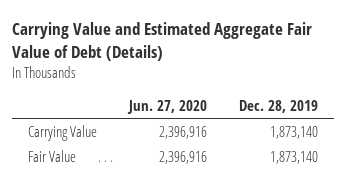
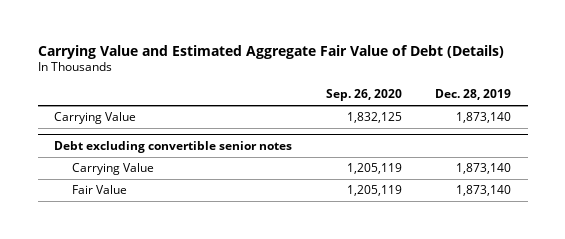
[127,99,208,114] Jun. 27, 2020 -> none
none -> [325,89,402,102] Sep. 26, 2020
none -> [54,141,293,154] Debt excluding convertible senior notes
none -> [72,163,155,176] Carrying Value

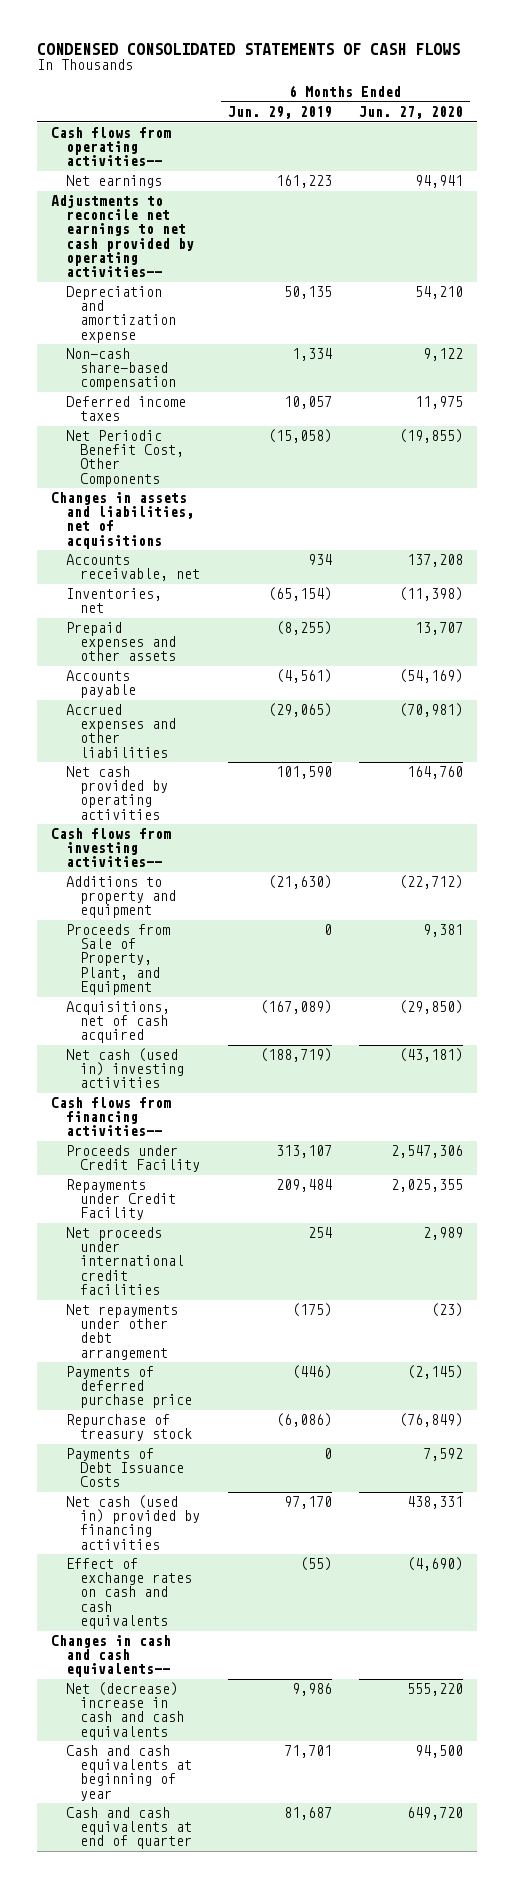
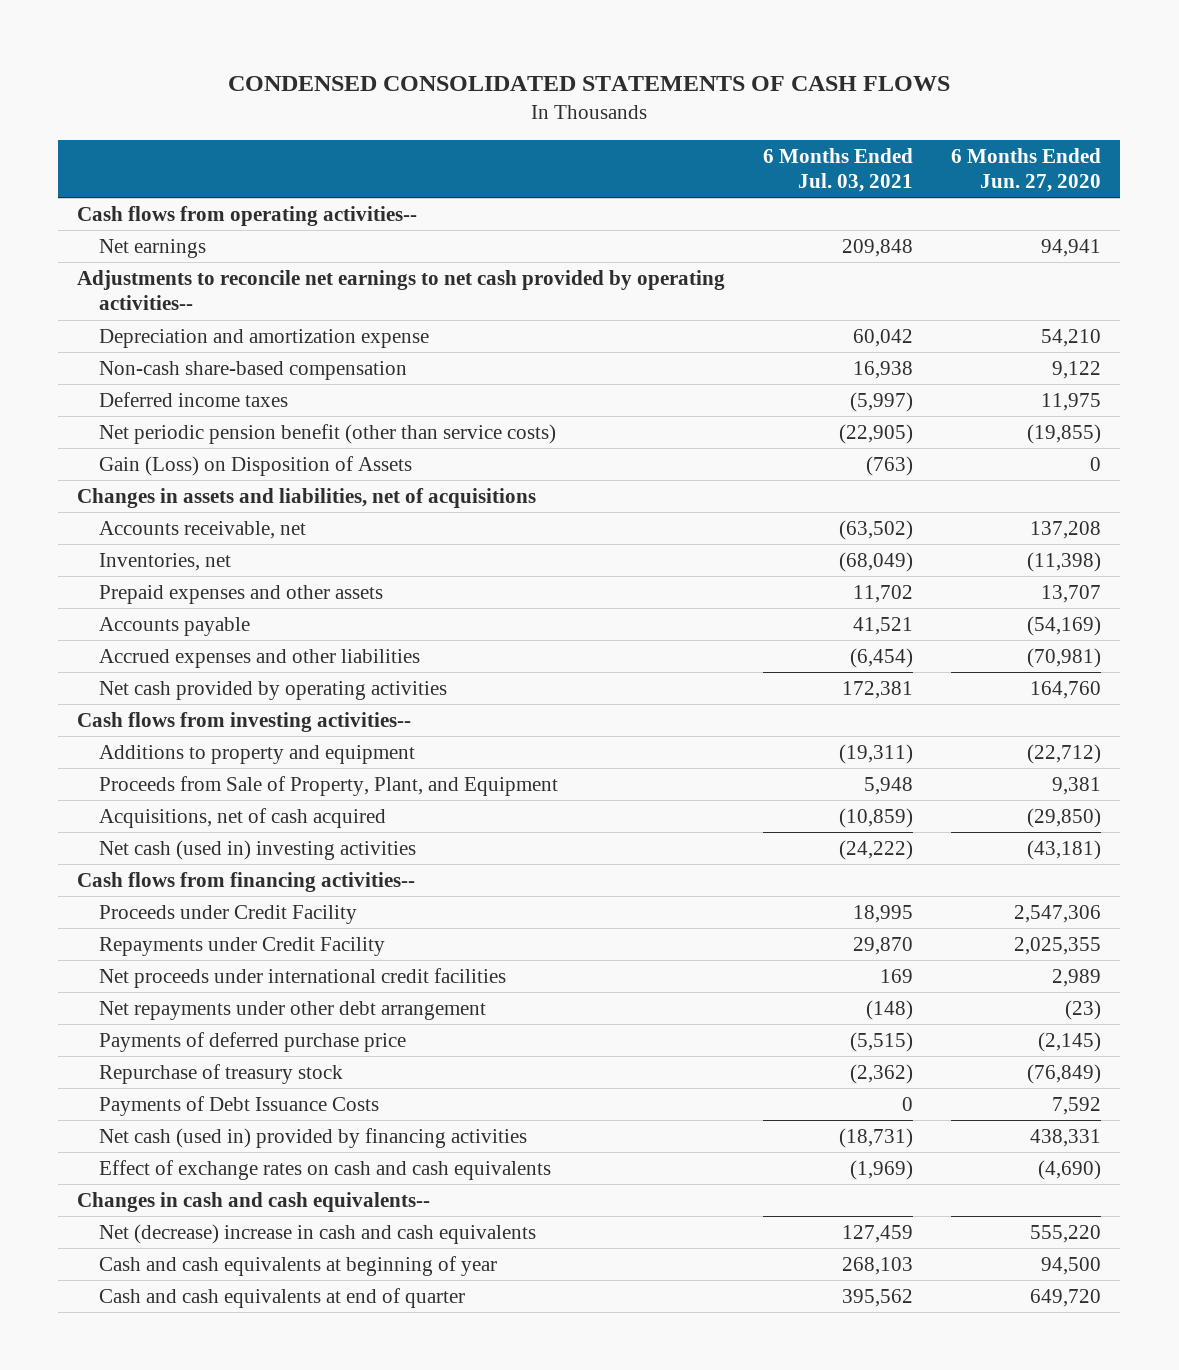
[227,105,332,119] Jun. 29, 2019 -> none
none -> [763,147,914,193] 6 Months Ended Jul. 03, 2021
[65,430,185,487] Net Periodic Benefit Cost, Other Components -> [98,423,556,444] Net periodic pension benefit (other than service costs)
none -> [98,455,412,476] Gain (Loss) on Disposition of Assets

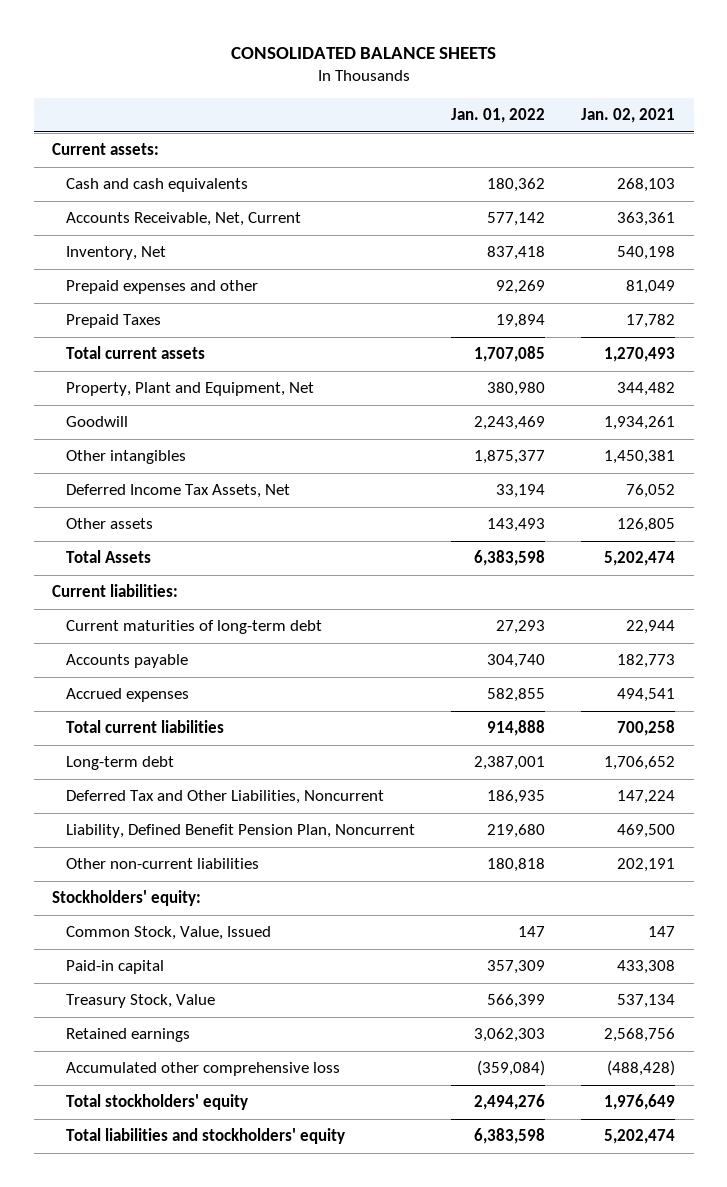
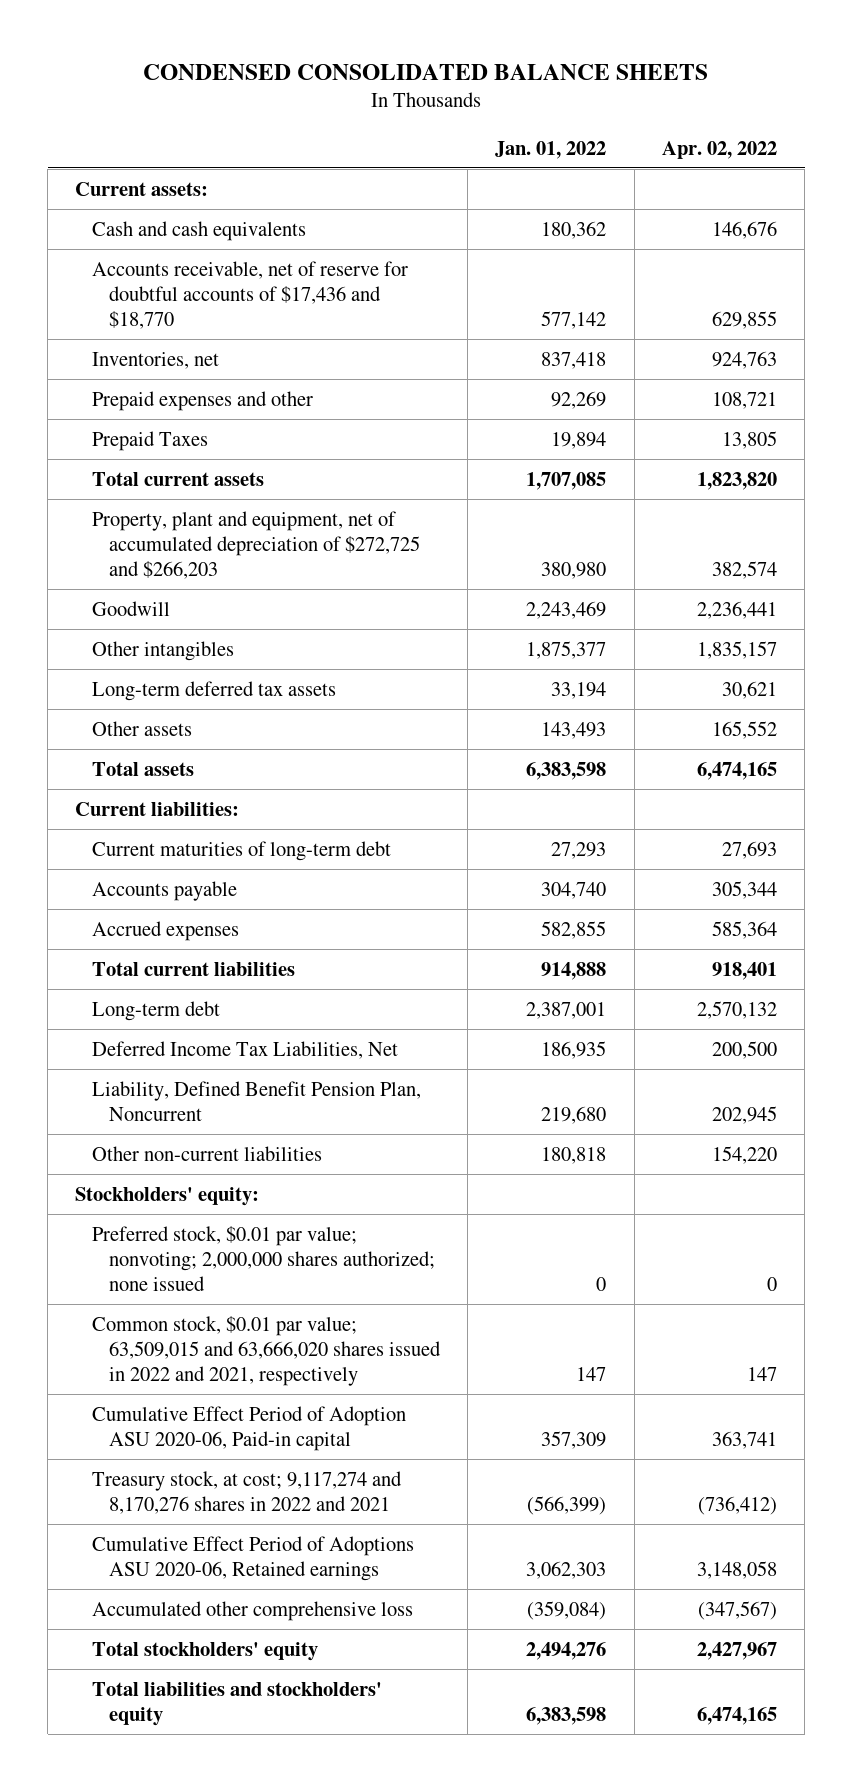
[230,47,496,60] CONSOLIDATED BALANCE SHEETS -> [143,63,709,80] CONDENSED CONSOLIDATED BALANCE SHEETS
[581,107,676,123] Jan. 02, 2021 -> none
none -> [661,140,777,159] Apr. 02, 2022
[65,212,301,227] Accounts Receivable, Net, Current -> [92,260,409,330] Accounts receivable, net of reserve for doubtful accounts of $17,436 and $18,770
[65,246,166,261] Inventory, Net -> [92,351,220,369] Inventories, net
[65,382,314,397] Property, Plant and Equipment, Net -> [92,510,420,580] Property, plant and equipment, net of accumulated depreciation of $272,725 and $266,203
[65,484,290,499] Deferred Income Tax Assets, Net -> [92,680,337,701] Long-term deferred tax assets
[65,550,151,564] Total Assets -> [92,761,195,776] Total assets
[65,790,384,805] Deferred Tax and Other Liabilities, Noncurrent -> [92,1040,399,1059] Deferred Income Tax Liabilities, Net
[65,994,215,1009] Treasury Stock, Value -> none
none -> [92,1225,435,1292] Preferred stock, $0.01 par value; nonvoting; 2,000,000 shares authorized; none issued
[65,926,271,941] Common Stock, Value, Issued -> [92,1315,441,1387] Common stock, $0.01 par value; 63,509,015 and 63,666,020 shares issued in 2022 and 2021, respectively
[65,960,164,975] Paid-in capital -> [92,1405,407,1451] Cumulative Effect Period of Adoption ASU 2020-06, Paid-in capital
none -> [92,1470,403,1514] Treasury stock, at cost; 9,117,274 and 8,170,276 shares in 2022 and 2021
[65,1028,190,1043] Retained earnings -> [92,1535,415,1581] Cumulative Effect Period of Adoptions ASU 2020-06, Retained earnings

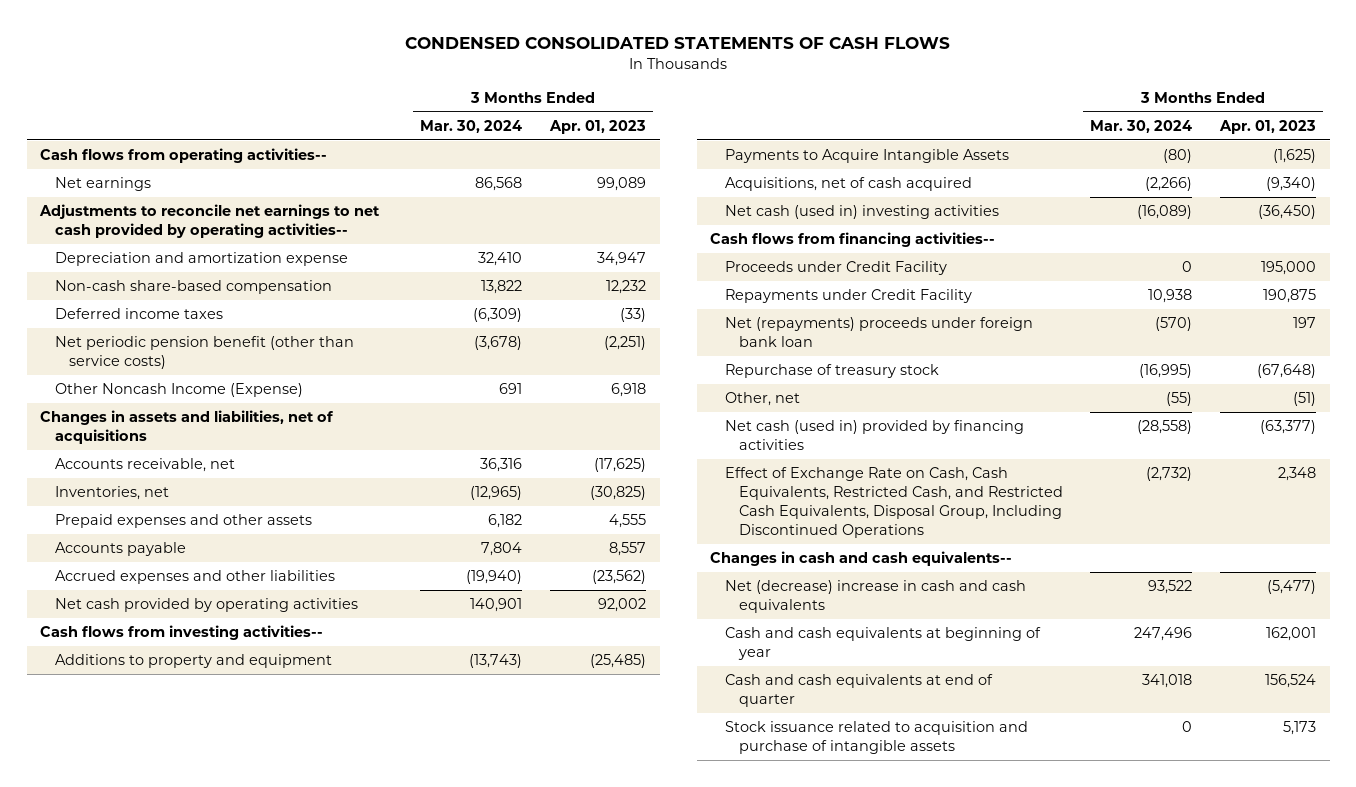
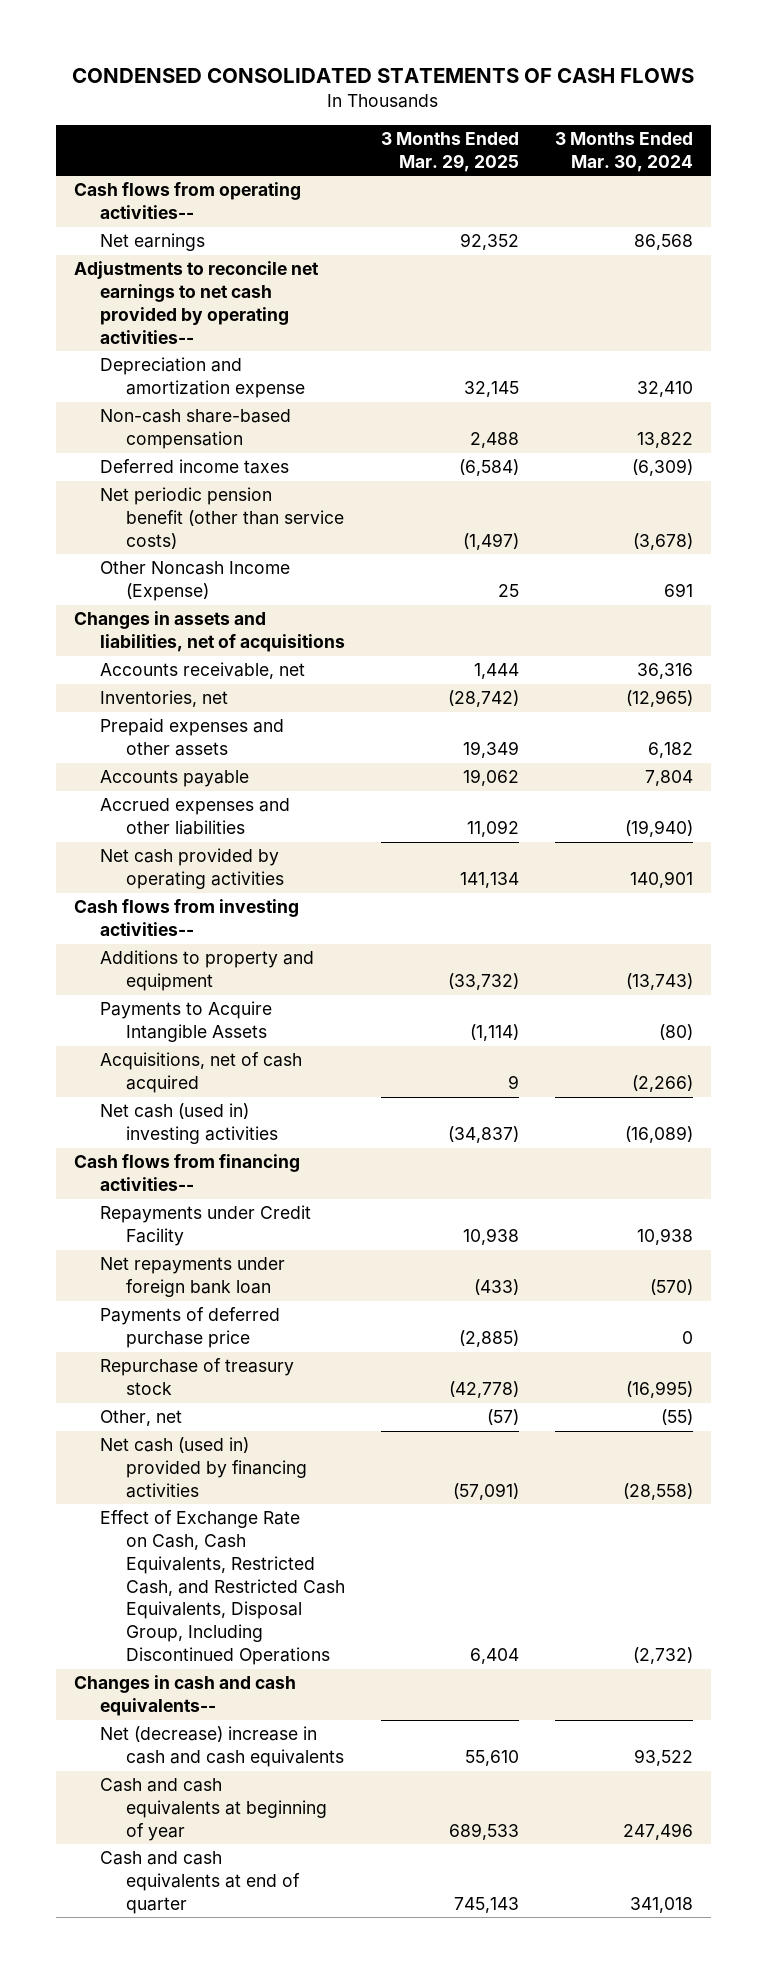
[548,119,646,134] Apr. 01, 2023 -> none
none -> [381,132,520,172] 3 Months Ended Mar. 29, 2025
[724,261,947,276] Proceeds under Credit Facility -> none
[724,317,1033,347] Net (repayments) proceeds under foreign bank loan -> [99,1257,285,1298] Net repayments under foreign bank loan
none -> [99,1307,280,1349] Payments of deferred purchase price
[724,721,1028,754] Stock issuance related to acquisition and purchase of intangible assets -> none

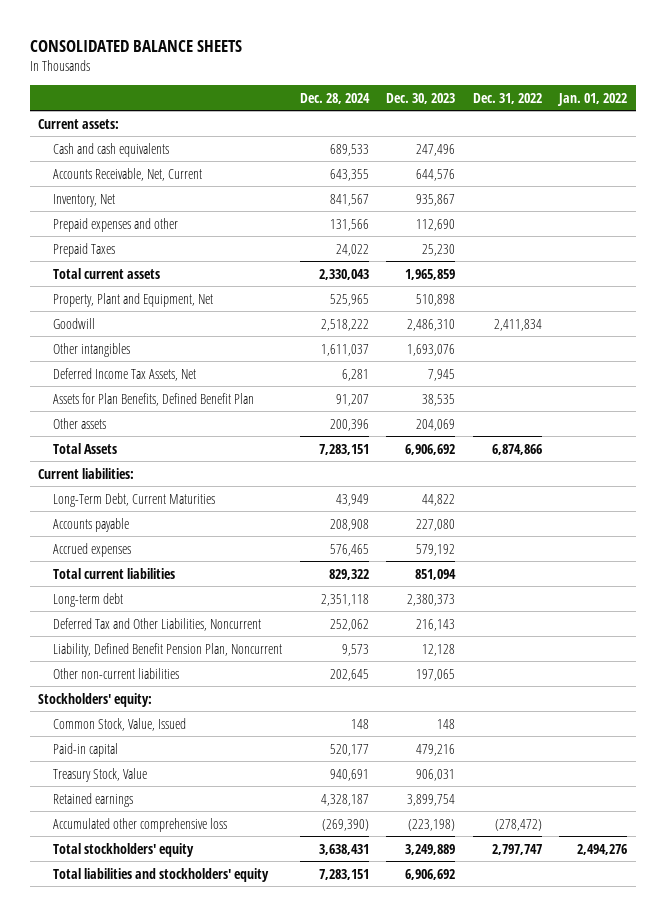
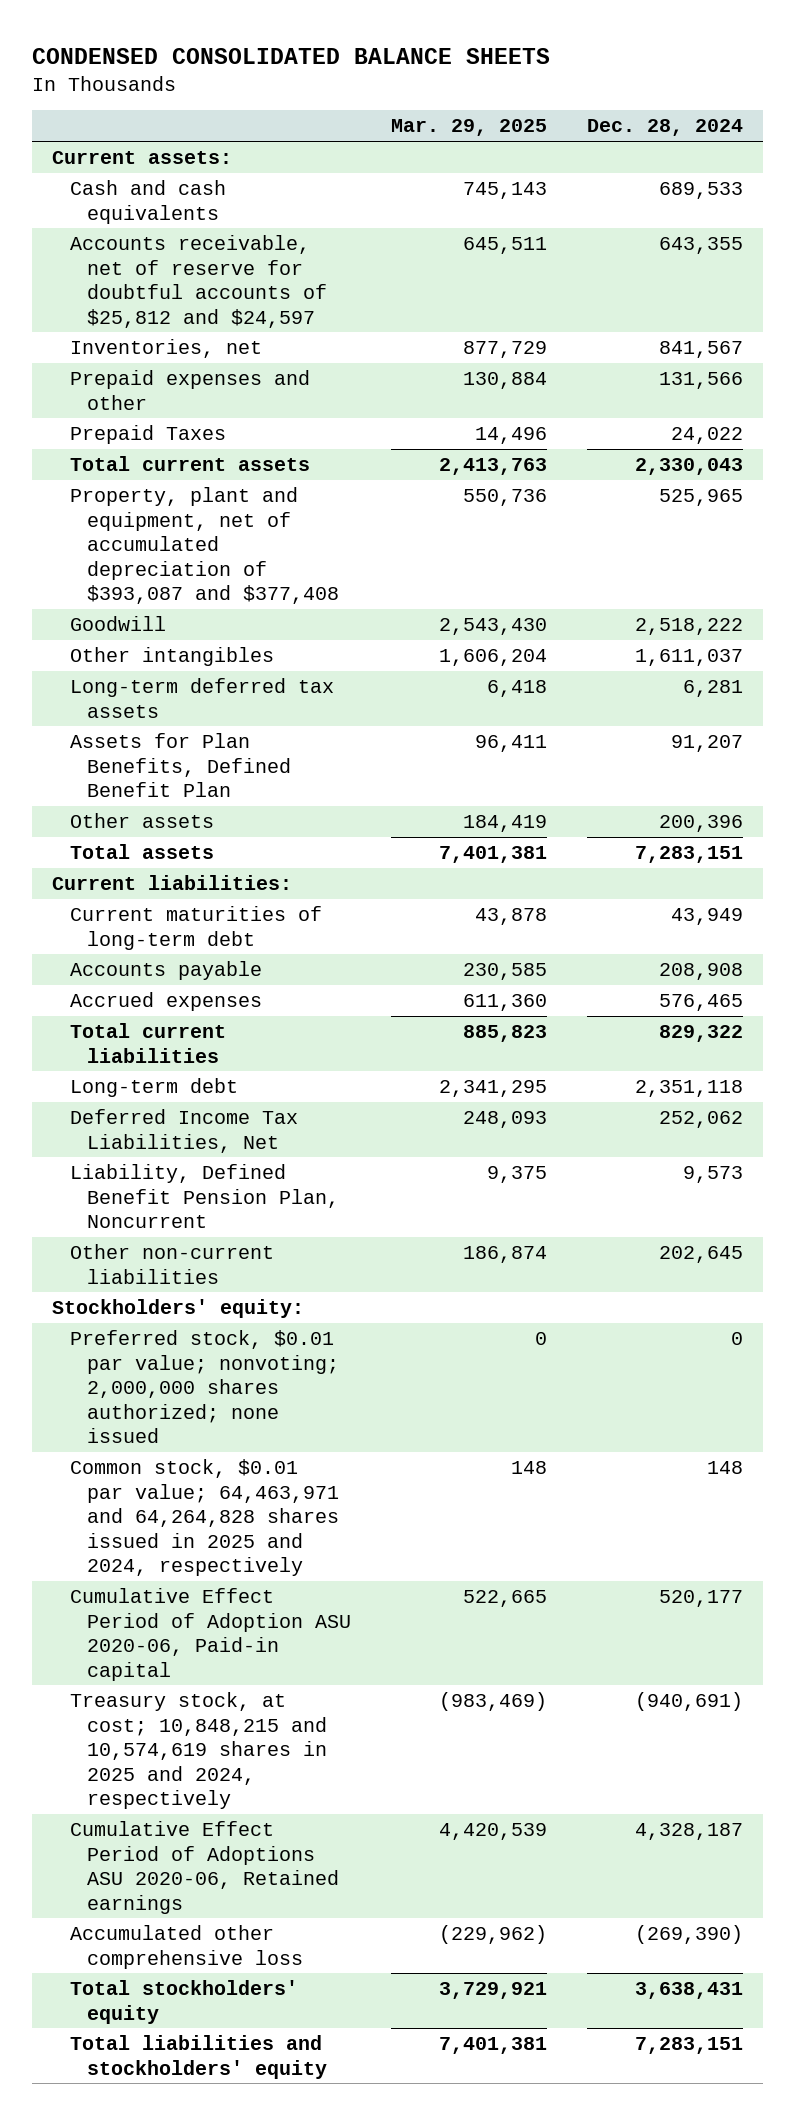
[29,39,242,52] CONSOLIDATED BALANCE SHEETS -> [32,47,551,64] CONDENSED CONSOLIDATED BALANCE SHEETS
[386,92,456,104] Dec. 30, 2023 -> none
[472,92,542,104] Dec. 31, 2022 -> none
[557,92,628,106] Jan. 01, 2022 -> none
none -> [390,119,547,137] Mar. 29, 2025
[53,167,203,181] Accounts Receivable, Net, Current -> [69,234,327,328] Accounts receivable, net of reserve for doubtful accounts of $25,812 and $24,597
[53,193,116,207] Inventory, Net -> [69,338,262,358] Inventories, net
[53,292,214,307] Property, Plant and Equipment, Net -> [69,486,339,605] Property, plant and equipment, net of accumulated depreciation of $393,087 and $377,408
[53,367,197,381] Deferred Income Tax Assets, Net -> [69,677,334,718] Long-term deferred tax assets
[53,442,118,454] Total Assets -> [69,843,214,859] Total assets
[53,492,216,507] Long-Term Debt, Current Maturities -> [69,905,322,950] Current maturities of long-term debt
[53,617,262,631] Deferred Tax and Other Liabilities, Noncurrent -> [69,1108,298,1153] Deferred Income Tax Liabilities, Net
[53,767,148,782] Treasury Stock, Value -> none
none -> [69,1329,339,1444] Preferred stock, $0.01 par value; nonvoting; 2,000,000 shares authorized; none issued
[53,717,187,731] Common Stock, Value, Issued -> [69,1458,339,1577] Common stock, $0.01 par value; 64,463,971 and 64,264,828 shares issued in 2025 and 2024, respectively
[53,742,119,757] Paid-in capital -> [69,1587,351,1681] Cumulative Effect Period of Adoption ASU 2020-06, Paid-in capital
none -> [69,1691,327,1810] Treasury stock, at cost; 10,848,215 and 10,574,619 shares in 2025 and 2024, respectively
[53,792,134,807] Retained earnings -> [69,1820,339,1914] Cumulative Effect Period of Adoptions ASU 2020-06, Retained earnings

